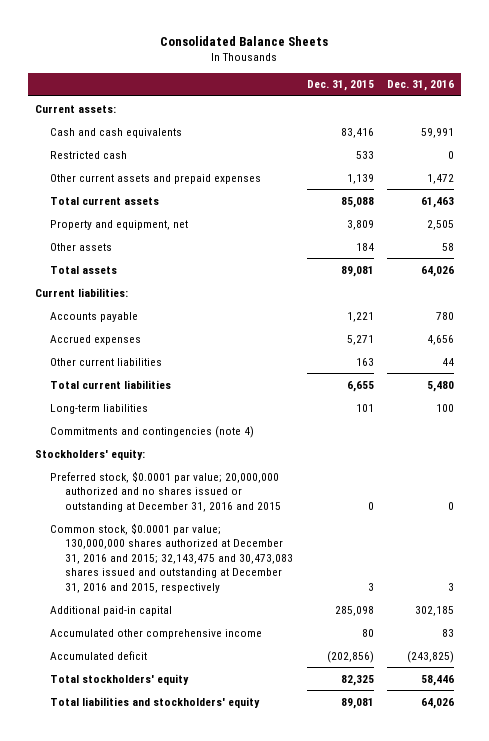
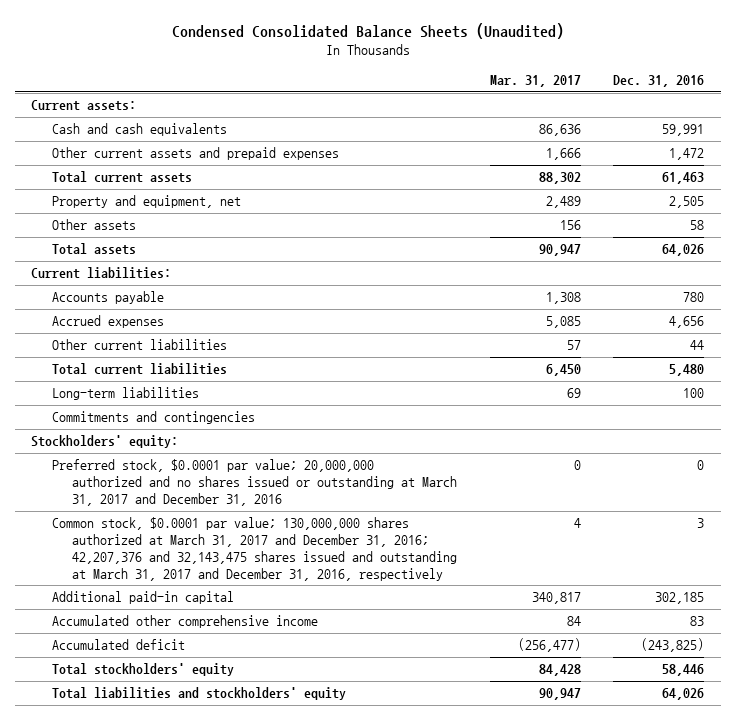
[160,35,329,46] Consolidated Balance Sheets -> [171,22,564,39] Condensed Consolidated Balance Sheets (Unaudited)
[306,80,374,92] Dec. 31, 2015 -> none
none -> [489,75,581,88] Mar. 31, 2017
[50,150,128,159] Restricted cash -> none
[50,425,255,438] Commitments and contingencies (note 4) -> [51,411,255,425] Commitments and contingencies
[50,470,282,512] Preferred stock, $0.0001 par value; 20,000,000 authorized and no shares issued or outstanding at December 31, 2016 and 2015 -> [51,459,458,506] Preferred stock, $0.0001 par value; 20,000,000 authorized and no shares issued or outstanding at March 31, 2017 and December 31, 2016
[50,522,294,594] Common stock, $0.0001 par value; 130,000,000 shares authorized at December 31, 2016 and 2015; 32,143,475 and 30,473,083 shares issued and outstanding at December 31, 2016 and 2015, respectively -> [51,517,458,581] Common stock, $0.0001 par value; 130,000,000 shares authorized at March 31, 2017 and December 31, 2016; 42,207,376 and 32,143,475 shares issued and outstanding at March 31, 2017 and December 31, 2016, respectively

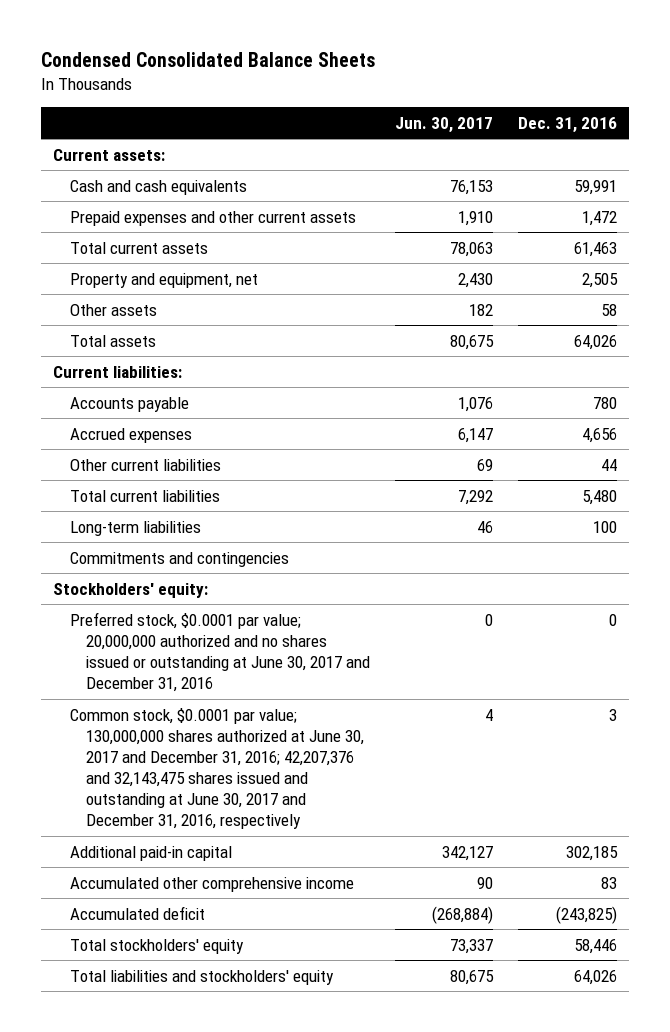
[171,22,564,39] Condensed Consolidated Balance Sheets (Unaudited) -> [40,52,375,68] Condensed Consolidated Balance Sheets
[489,75,581,88] Mar. 31, 2017 -> none
none -> [395,116,494,133] Jun. 30, 2017
[51,147,339,161] Other current assets and prepaid expenses -> [69,210,356,226] Prepaid expenses and other current assets
[51,459,458,506] Preferred stock, $0.0001 par value; 20,000,000 authorized and no shares issued or outstanding at March 31, 2017 and December 31, 2016 -> [69,611,371,692] Preferred stock, $0.0001 par value; 20,000,000 authorized and no shares issued or outstanding at June 30, 2017 and December 31, 2016
[51,517,458,581] Common stock, $0.0001 par value; 130,000,000 shares authorized at March 31, 2017 and December 31, 2016; 42,207,376 and 32,143,475 shares issued and outstanding at March 31, 2017 and December 31, 2016, respectively -> [69,707,365,829] Common stock, $0.0001 par value; 130,000,000 shares authorized at June 30, 2017 and December 31, 2016; 42,207,376 and 32,143,475 shares issued and outstanding at June 30, 2017 and December 31, 2016, respectively

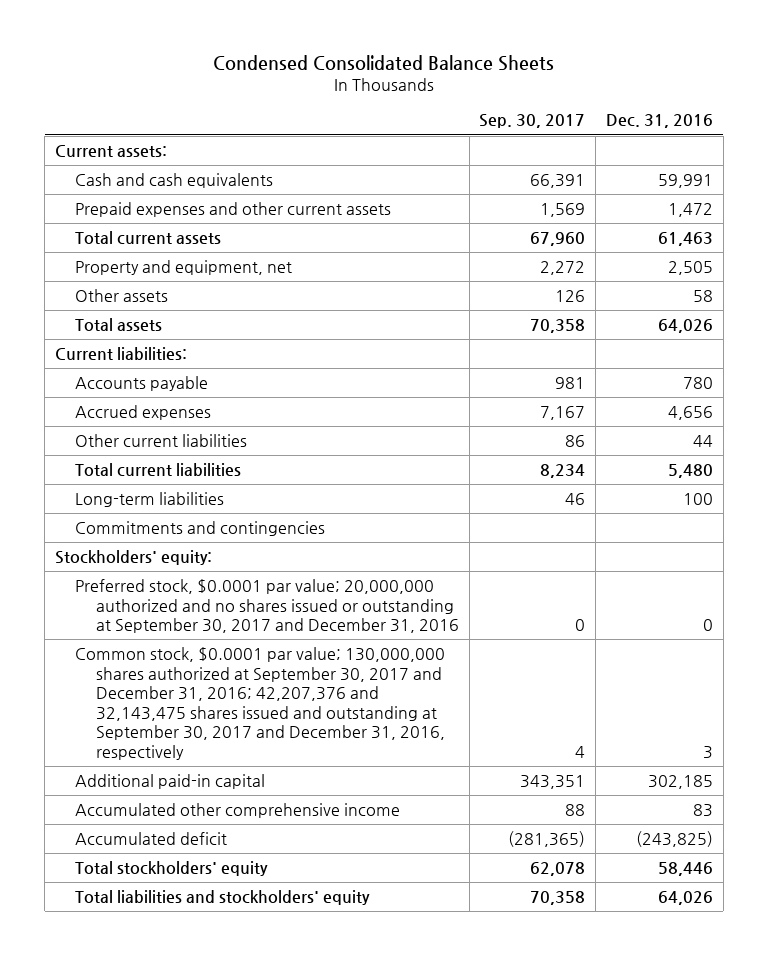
[395,116,494,133] Jun. 30, 2017 -> none
none -> [479,114,586,129] Sep. 30, 2017
[69,611,371,692] Preferred stock, $0.0001 par value; 20,000,000 authorized and no shares issued or outstanding at June 30, 2017 and December 31, 2016 -> [75,579,459,634] Preferred stock, $0.0001 par value; 20,000,000 authorized and no shares issued or outstanding at September 30, 2017 and December 31, 2016
[69,707,365,829] Common stock, $0.0001 par value; 130,000,000 shares authorized at June 30, 2017 and December 31, 2016; 42,207,376 and 32,143,475 shares issued and outstanding at June 30, 2017 and December 31, 2016, respectively -> [75,647,446,760] Common stock, $0.0001 par value; 130,000,000 shares authorized at September 30, 2017 and December 31, 2016; 42,207,376 and 32,143,475 shares issued and outstanding at September 30, 2017 and December 31, 2016, respectively

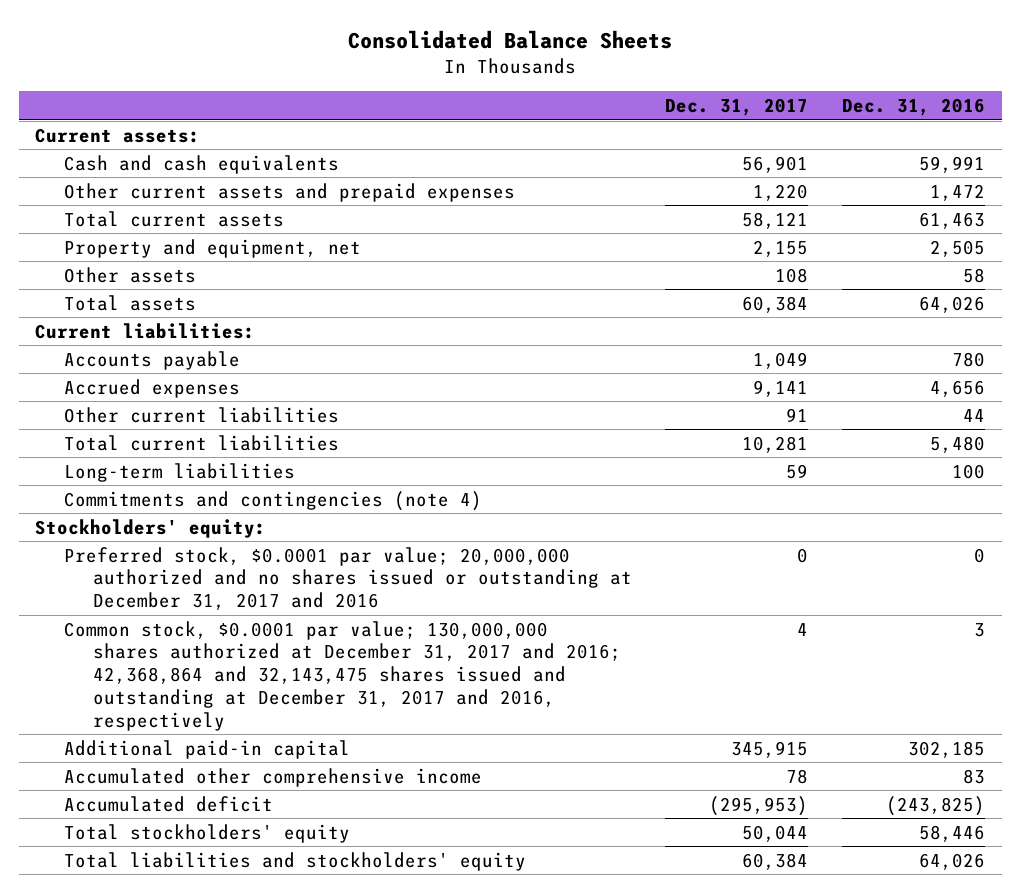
[213,54,555,71] Condensed Consolidated Balance Sheets -> [348,29,673,49] Consolidated Balance Sheets
[479,114,586,129] Sep. 30, 2017 -> none
none -> [665,97,809,116] Dec. 31, 2017
[75,202,392,218] Prepaid expenses and other current assets -> [64,182,516,202] Other current assets and prepaid expenses
[75,521,326,537] Commitments and contingencies -> [64,490,483,511] Commitments and contingencies (note 4)
[75,579,459,634] Preferred stock, $0.0001 par value; 20,000,000 authorized and no shares issued or outstanding at September 30, 2017 and December 31, 2016 -> [64,546,632,611] Preferred stock, $0.0001 par value; 20,000,000 authorized and no shares issued or outstanding at December 31, 2017 and 2016
[75,647,446,760] Common stock, $0.0001 par value; 130,000,000 shares authorized at September 30, 2017 and December 31, 2016; 42,207,376 and 32,143,475 shares issued and outstanding at September 30, 2017 and December 31, 2016, respectively -> [64,620,621,731] Common stock, $0.0001 par value; 130,000,000 shares authorized at December 31, 2017 and 2016; 42,368,864 and 32,143,475 shares issued and outstanding at December 31, 2017 and 2016, respectively

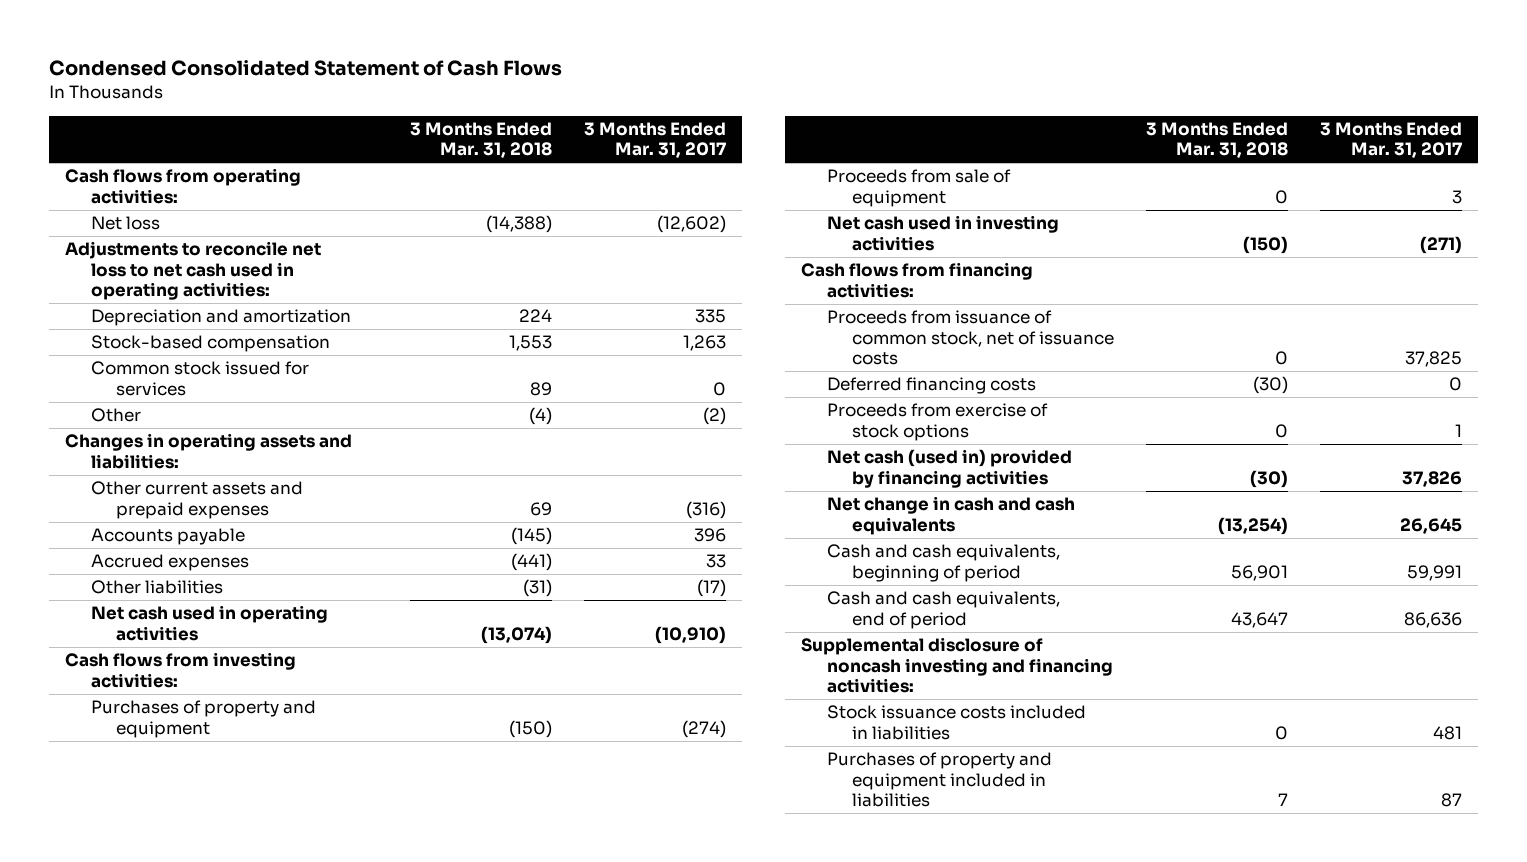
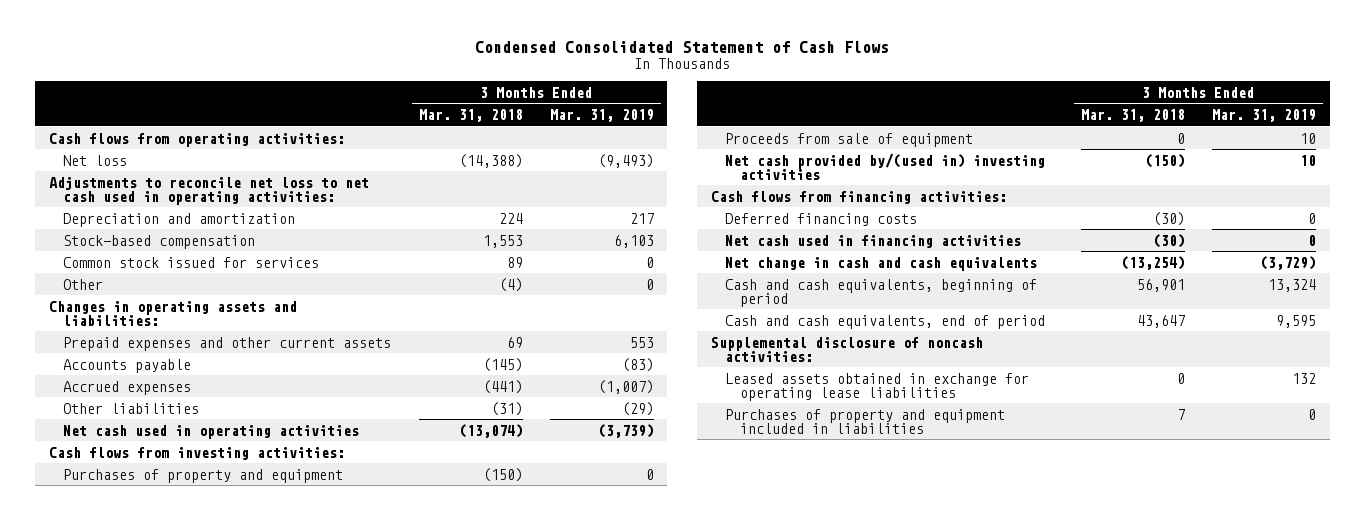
[584,121,727,159] 3 Months Ended Mar. 31, 2017 -> none
none -> [549,108,654,122] Mar. 31, 2019
[90,481,303,519] Other current assets and prepaid expenses -> [63,336,392,351] Prepaid expenses and other current assets
[826,215,1059,251] Net cash used in investing activities -> [725,152,1046,180] Net cash provided by/(used in) investing activities
[826,310,1115,366] Proceeds from issuance of common stock, net of issuance costs -> none
[826,403,1048,441] Proceeds from exercise of stock options -> none
[826,449,1072,488] Net cash (used in) provided by financing activities -> [725,234,1022,248] Net cash used in financing activities
[826,705,1086,740] Stock issuance costs included in liabilities -> none
[800,637,1113,694] Supplemental disclosure of noncash investing and financing activities: -> [710,336,983,362] Supplemental disclosure of noncash activities:
none -> [725,372,1030,401] Leased assets obtained in exchange for operating lease liabilities

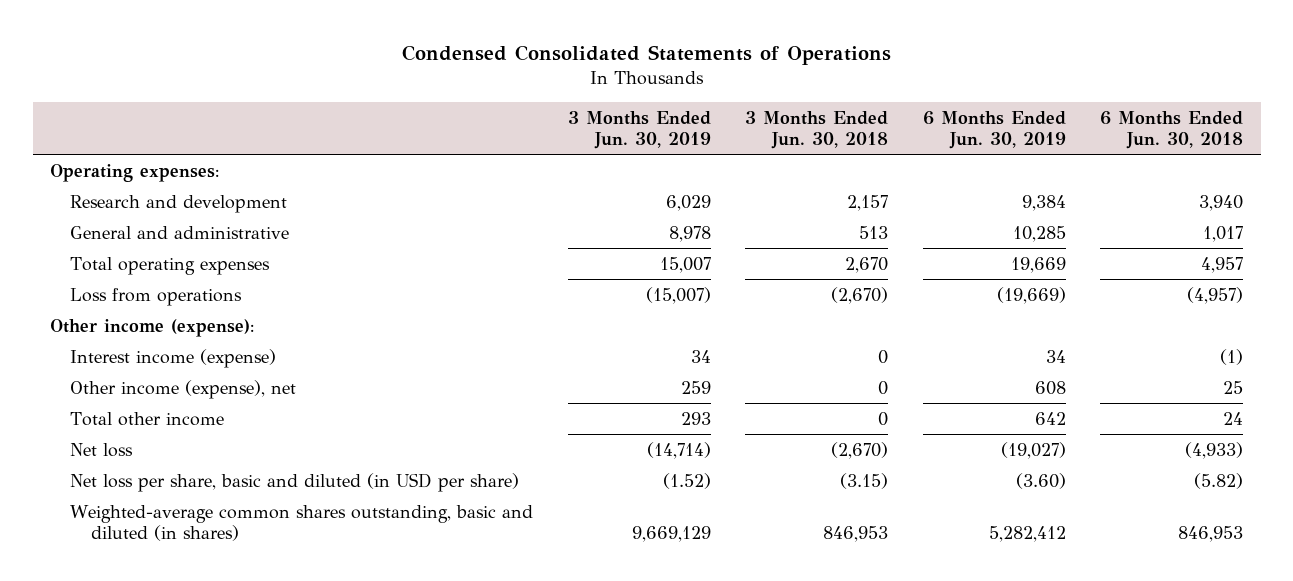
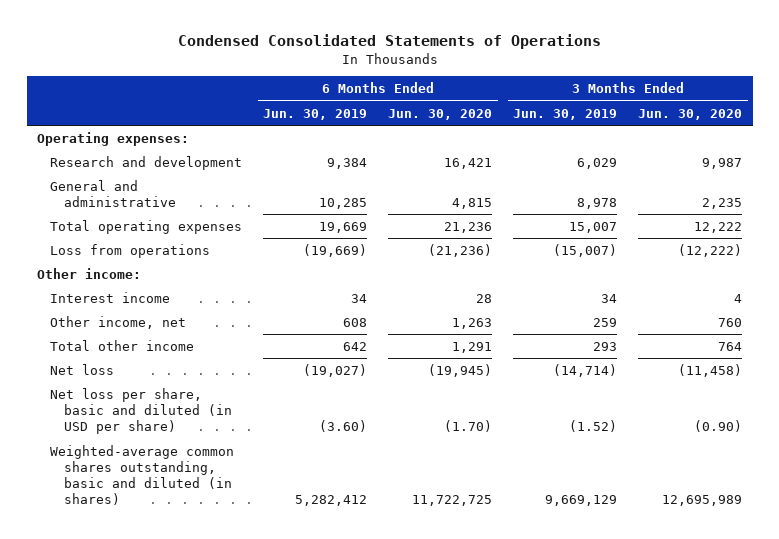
[745,110,889,149] 3 Months Ended Jun. 30, 2018 -> none
[1100,110,1244,149] 6 Months Ended Jun. 30, 2018 -> none
none -> [388,108,493,120] Jun. 30, 2020
none -> [638,108,743,120] Jun. 30, 2020
[49,318,254,337] Other income (expense): -> [37,267,142,279] Other income:
[70,348,277,368] Interest income (expense) -> [50,291,171,303] Interest income
[70,379,297,399] Other income (expense), net -> [50,315,187,329] Other income, net

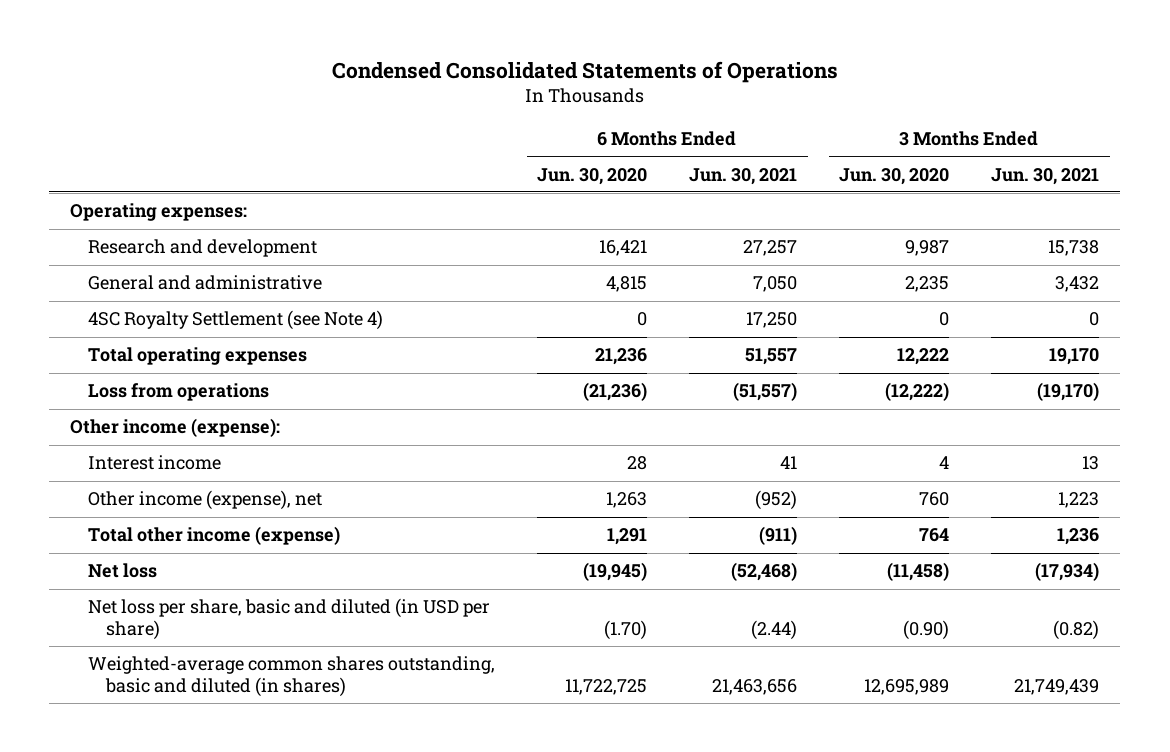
[263,108,368,120] Jun. 30, 2019 -> none
[513,108,618,120] Jun. 30, 2019 -> none
none -> [689,167,798,185] Jun. 30, 2021
none -> [991,167,1100,185] Jun. 30, 2021
none -> [88,310,384,331] 4SC Royalty Settlement (see Note 4)
[37,267,142,279] Other income: -> [70,418,281,438] Other income (expense):
[50,315,187,329] Other income, net -> [88,490,323,511] Other income (expense), net
[50,339,195,351] Total other income -> [88,526,341,546] Total other income (expense)

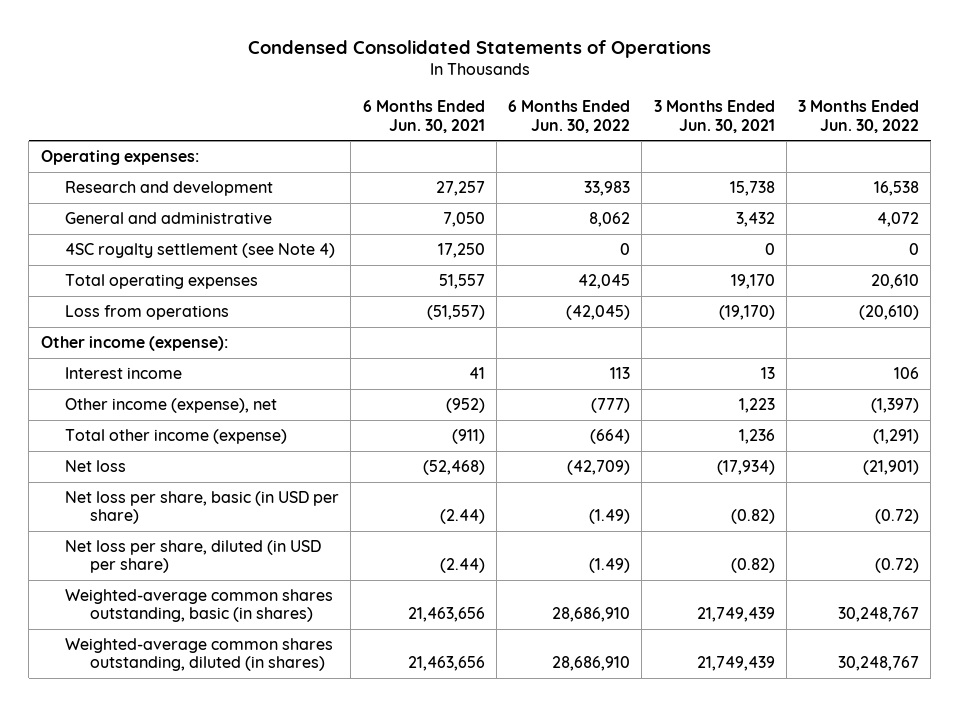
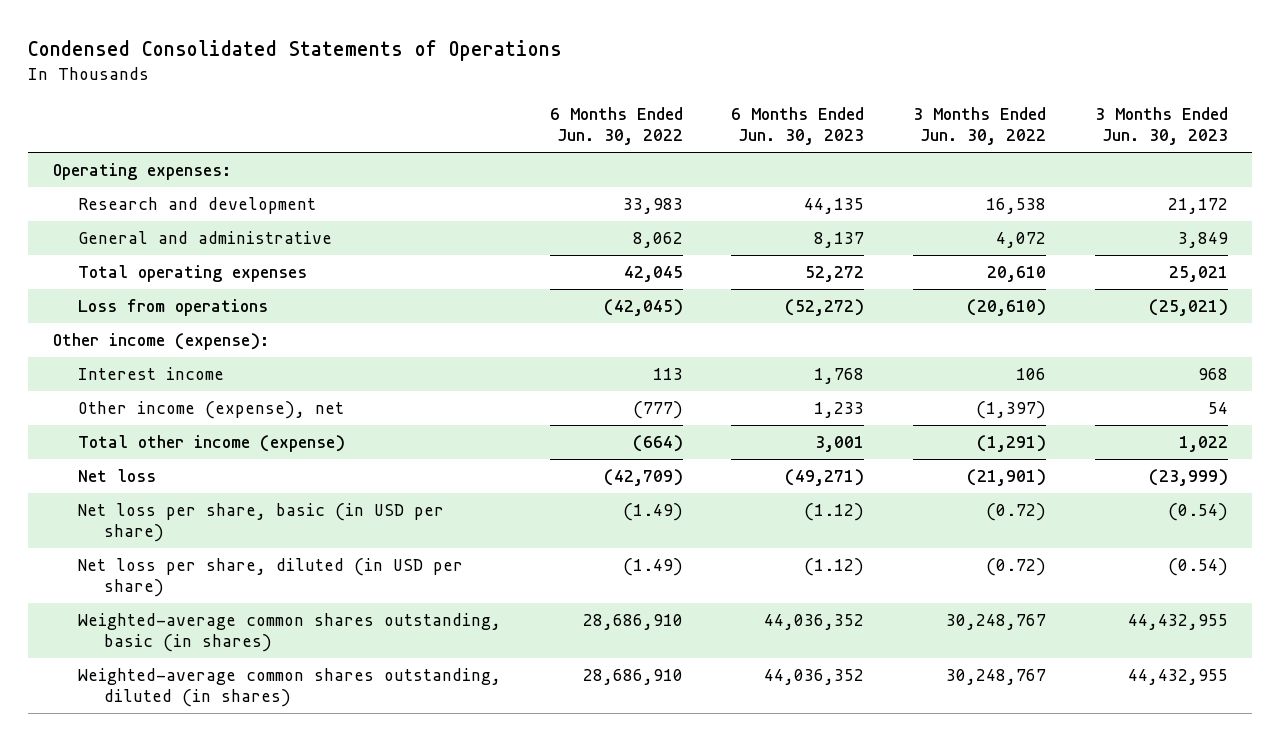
[362,99,485,133] 6 Months Ended Jun. 30, 2021 -> none
[653,99,775,133] 3 Months Ended Jun. 30, 2021 -> none
none -> [731,107,865,146] 6 Months Ended Jun. 30, 2023
none -> [1094,107,1228,146] 3 Months Ended Jun. 30, 2023
[65,242,336,258] 4SC royalty settlement (see Note 4) -> none

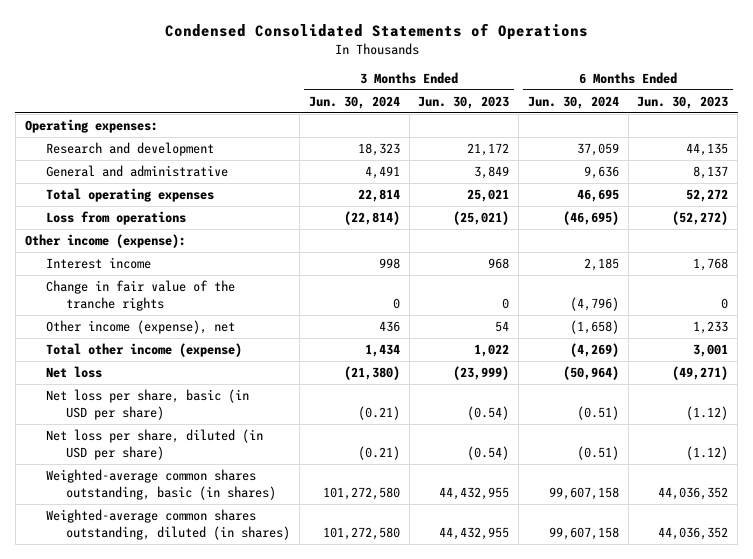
[549,107,683,146] 6 Months Ended Jun. 30, 2022 -> none
[912,107,1046,146] 3 Months Ended Jun. 30, 2022 -> none
none -> [308,95,400,109] Jun. 30, 2024
none -> [527,95,619,109] Jun. 30, 2024
none -> [45,280,235,312] Change in fair value of the tranche rights

